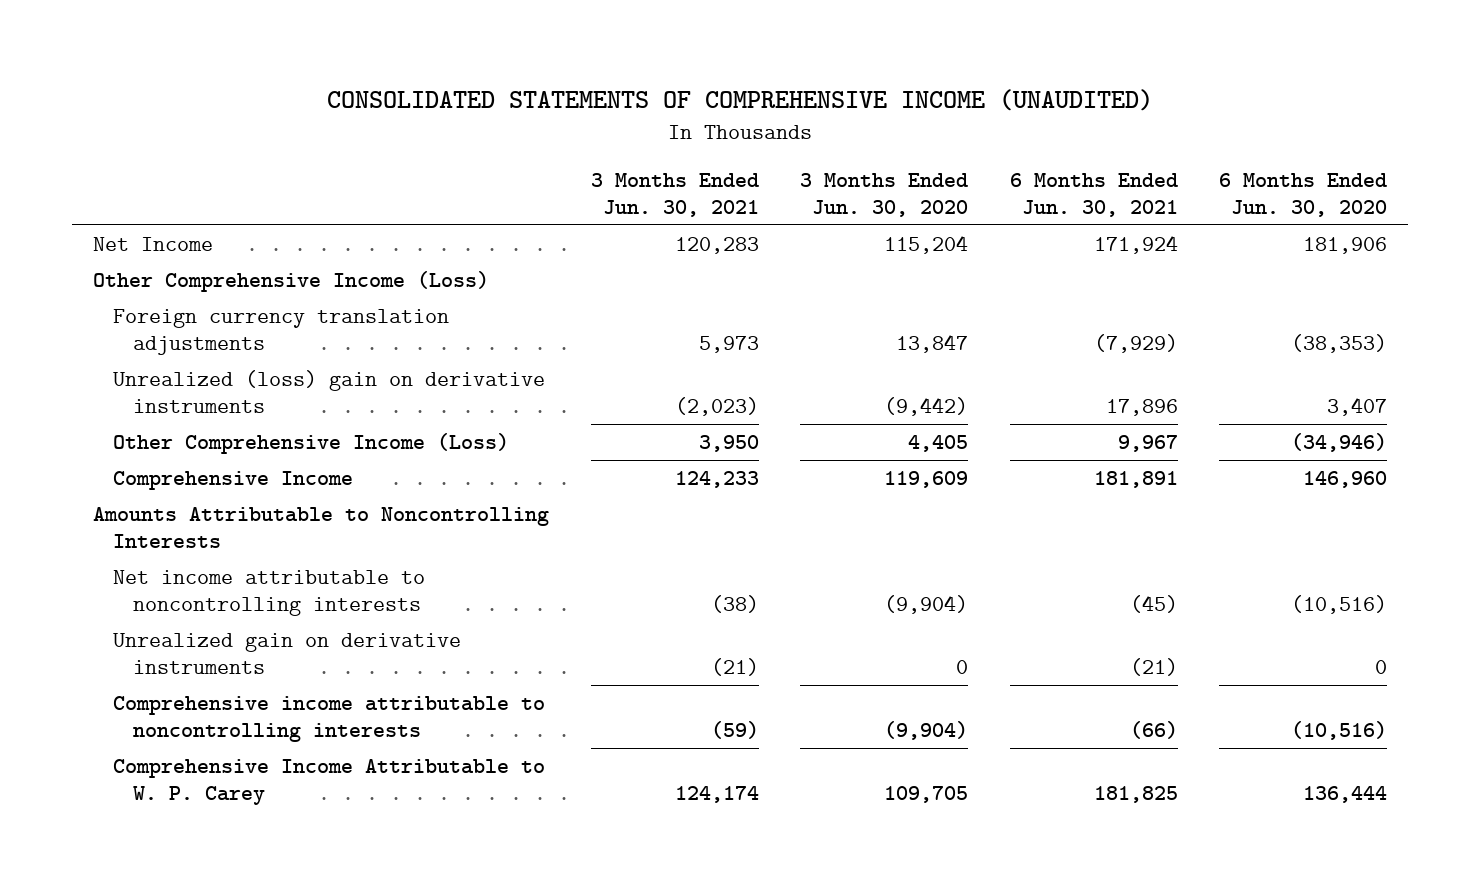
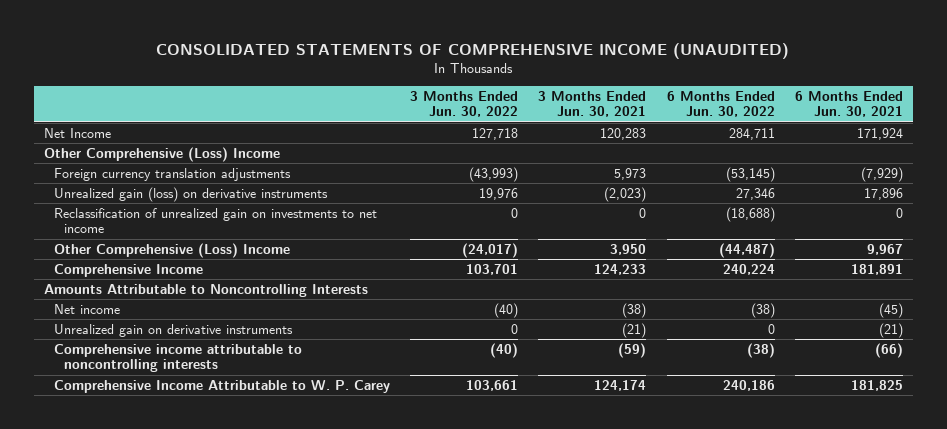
[800,172,969,217] 3 Months Ended Jun. 30, 2020 -> none
[1219,172,1388,217] 6 Months Ended Jun. 30, 2020 -> none
none -> [410,90,519,118] 3 Months Ended Jun. 30, 2022
none -> [666,90,775,118] 6 Months Ended Jun. 30, 2022
[93,271,490,293] Other Comprehensive Income (Loss) -> [43,146,280,162] Other Comprehensive (Loss) Income
[113,370,546,414] Unrealized (loss) gain on derivative instruments -> [53,186,328,202] Unrealized gain (loss) on derivative instruments
none -> [53,207,377,234] Reclassification of unrealized gain on investments to net income
[113,433,510,455] Other Comprehensive Income (Loss) -> [53,242,290,258] Other Comprehensive (Loss) Income
[113,570,426,617] Net income attributable to noncontrolling interests -> [53,303,120,314] Net income

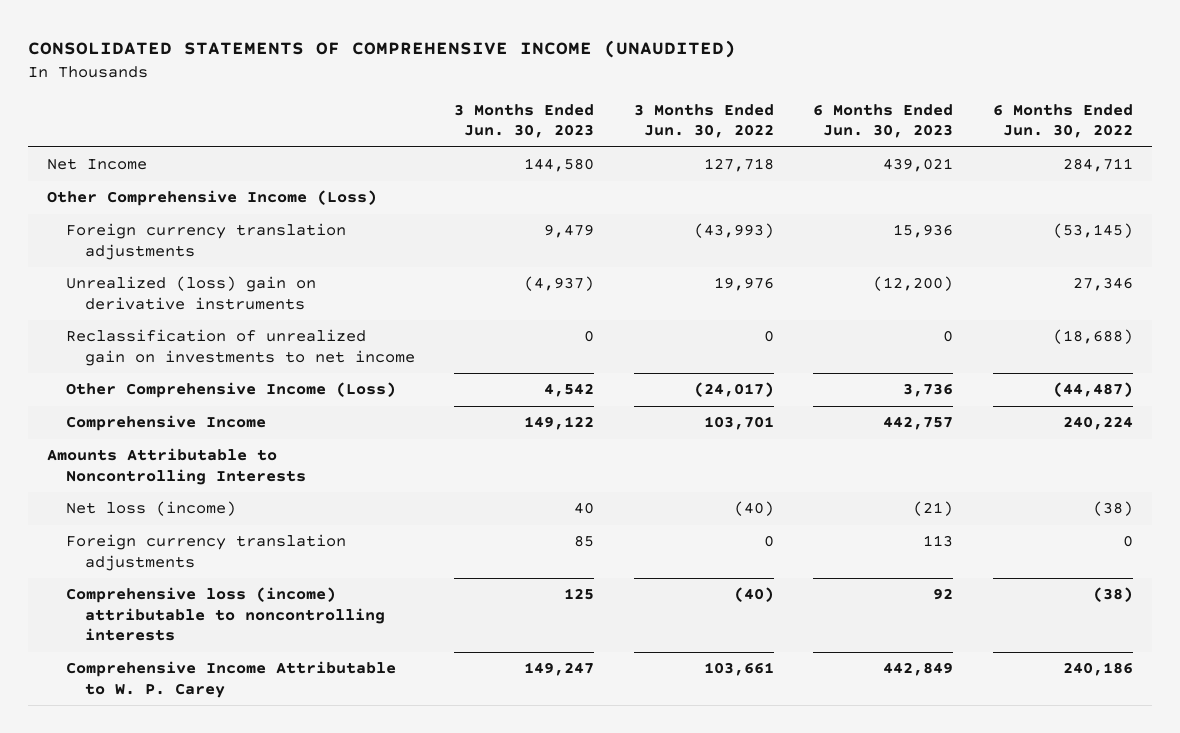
[538,90,647,118] 3 Months Ended Jun. 30, 2021 -> none
[794,90,903,118] 6 Months Ended Jun. 30, 2021 -> none
none -> [454,103,595,139] 3 Months Ended Jun. 30, 2023
none -> [813,103,954,139] 6 Months Ended Jun. 30, 2023
[43,146,280,162] Other Comprehensive (Loss) Income -> [47,190,378,207] Other Comprehensive Income (Loss)
[53,186,328,202] Unrealized gain (loss) on derivative instruments -> [66,276,317,310] Unrealized (loss) gain on derivative instruments
[53,242,290,258] Other Comprehensive (Loss) Income -> [66,382,397,399] Other Comprehensive Income (Loss)
[53,323,293,337] Unrealized gain on derivative instruments -> none
[53,303,120,314] Net income -> [66,501,237,517] Net loss (income)
none -> [66,534,347,571] Foreign currency translation adjustments
[53,343,302,373] Comprehensive income attributable to noncontrolling interests -> [66,587,385,642] Comprehensive loss (income) attributable to noncontrolling interests

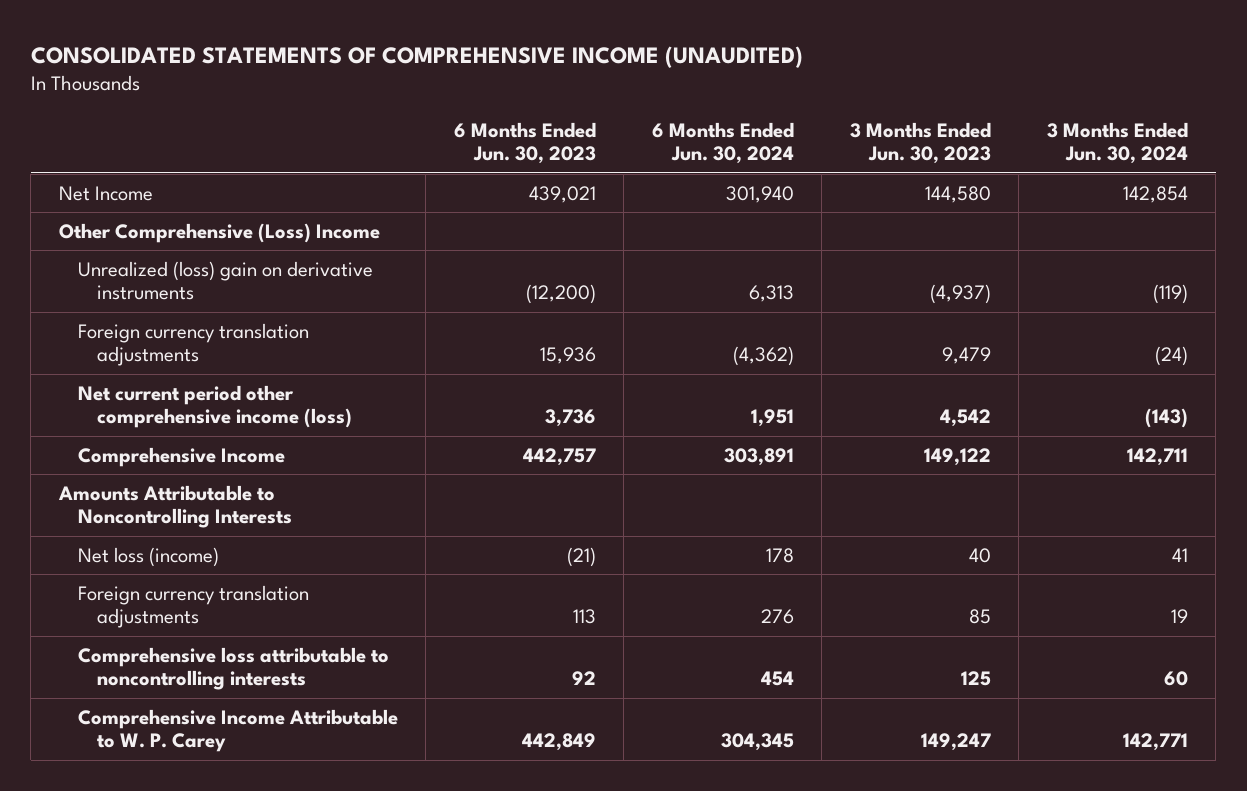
[633,103,774,139] 3 Months Ended Jun. 30, 2022 -> none
[992,103,1133,139] 6 Months Ended Jun. 30, 2022 -> none
none -> [651,121,794,165] 6 Months Ended Jun. 30, 2024
none -> [1046,121,1188,165] 3 Months Ended Jun. 30, 2024
[47,190,378,207] Other Comprehensive Income (Loss) -> [58,222,380,243] Other Comprehensive (Loss) Income
[66,329,415,366] Reclassification of unrealized gain on investments to net income -> none
[66,223,347,260] Foreign currency translation adjustments -> [77,322,309,367] Foreign currency translation adjustments
[66,382,397,399] Other Comprehensive Income (Loss) -> [77,384,352,429] Net current period other comprehensive income (loss)
[66,587,385,642] Comprehensive loss (income) attributable to noncontrolling interests -> [77,646,389,691] Comprehensive loss attributable to noncontrolling interests

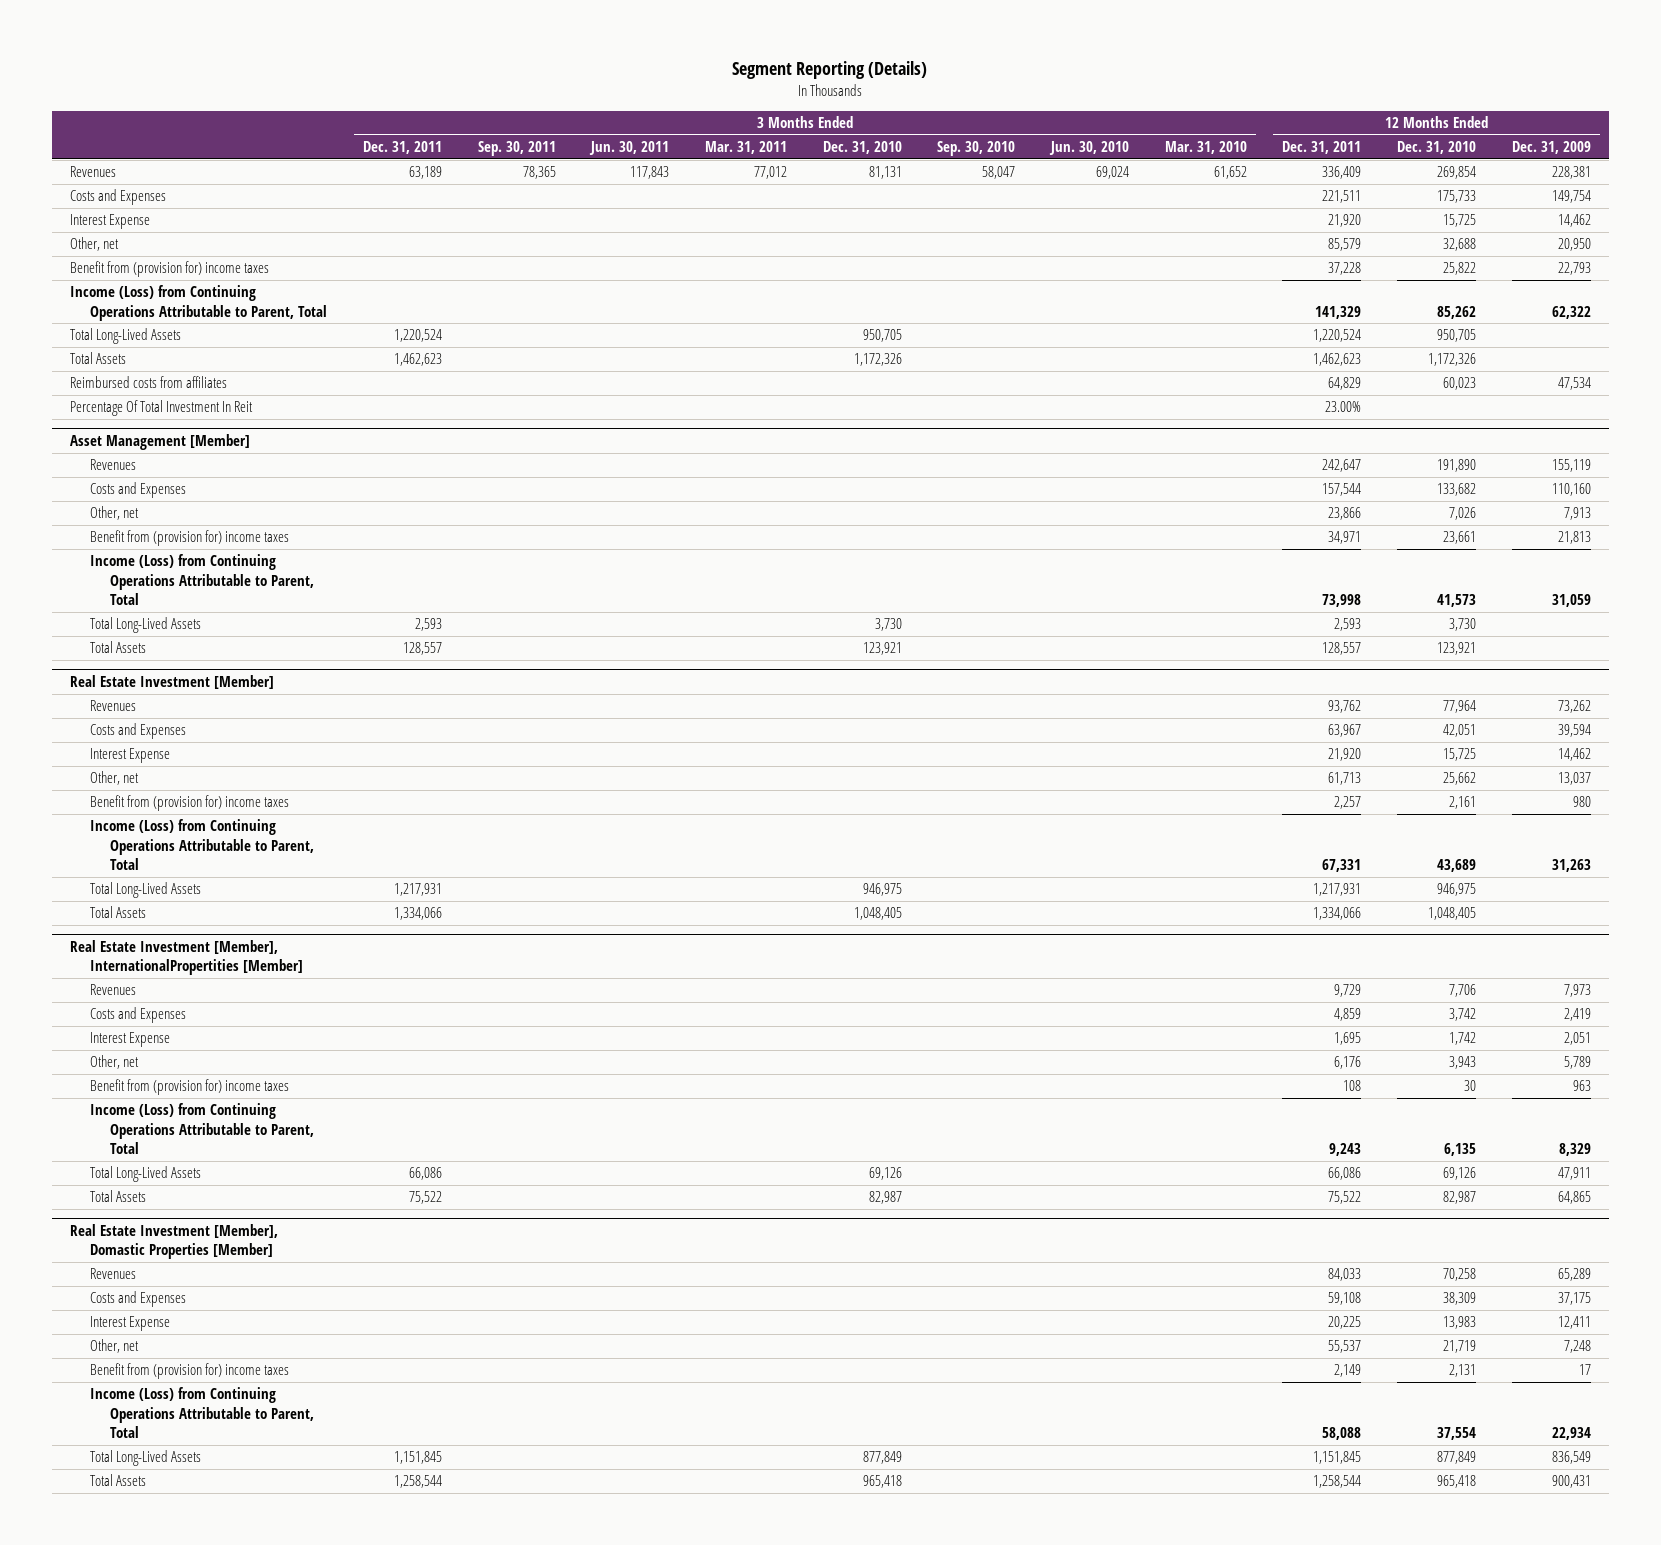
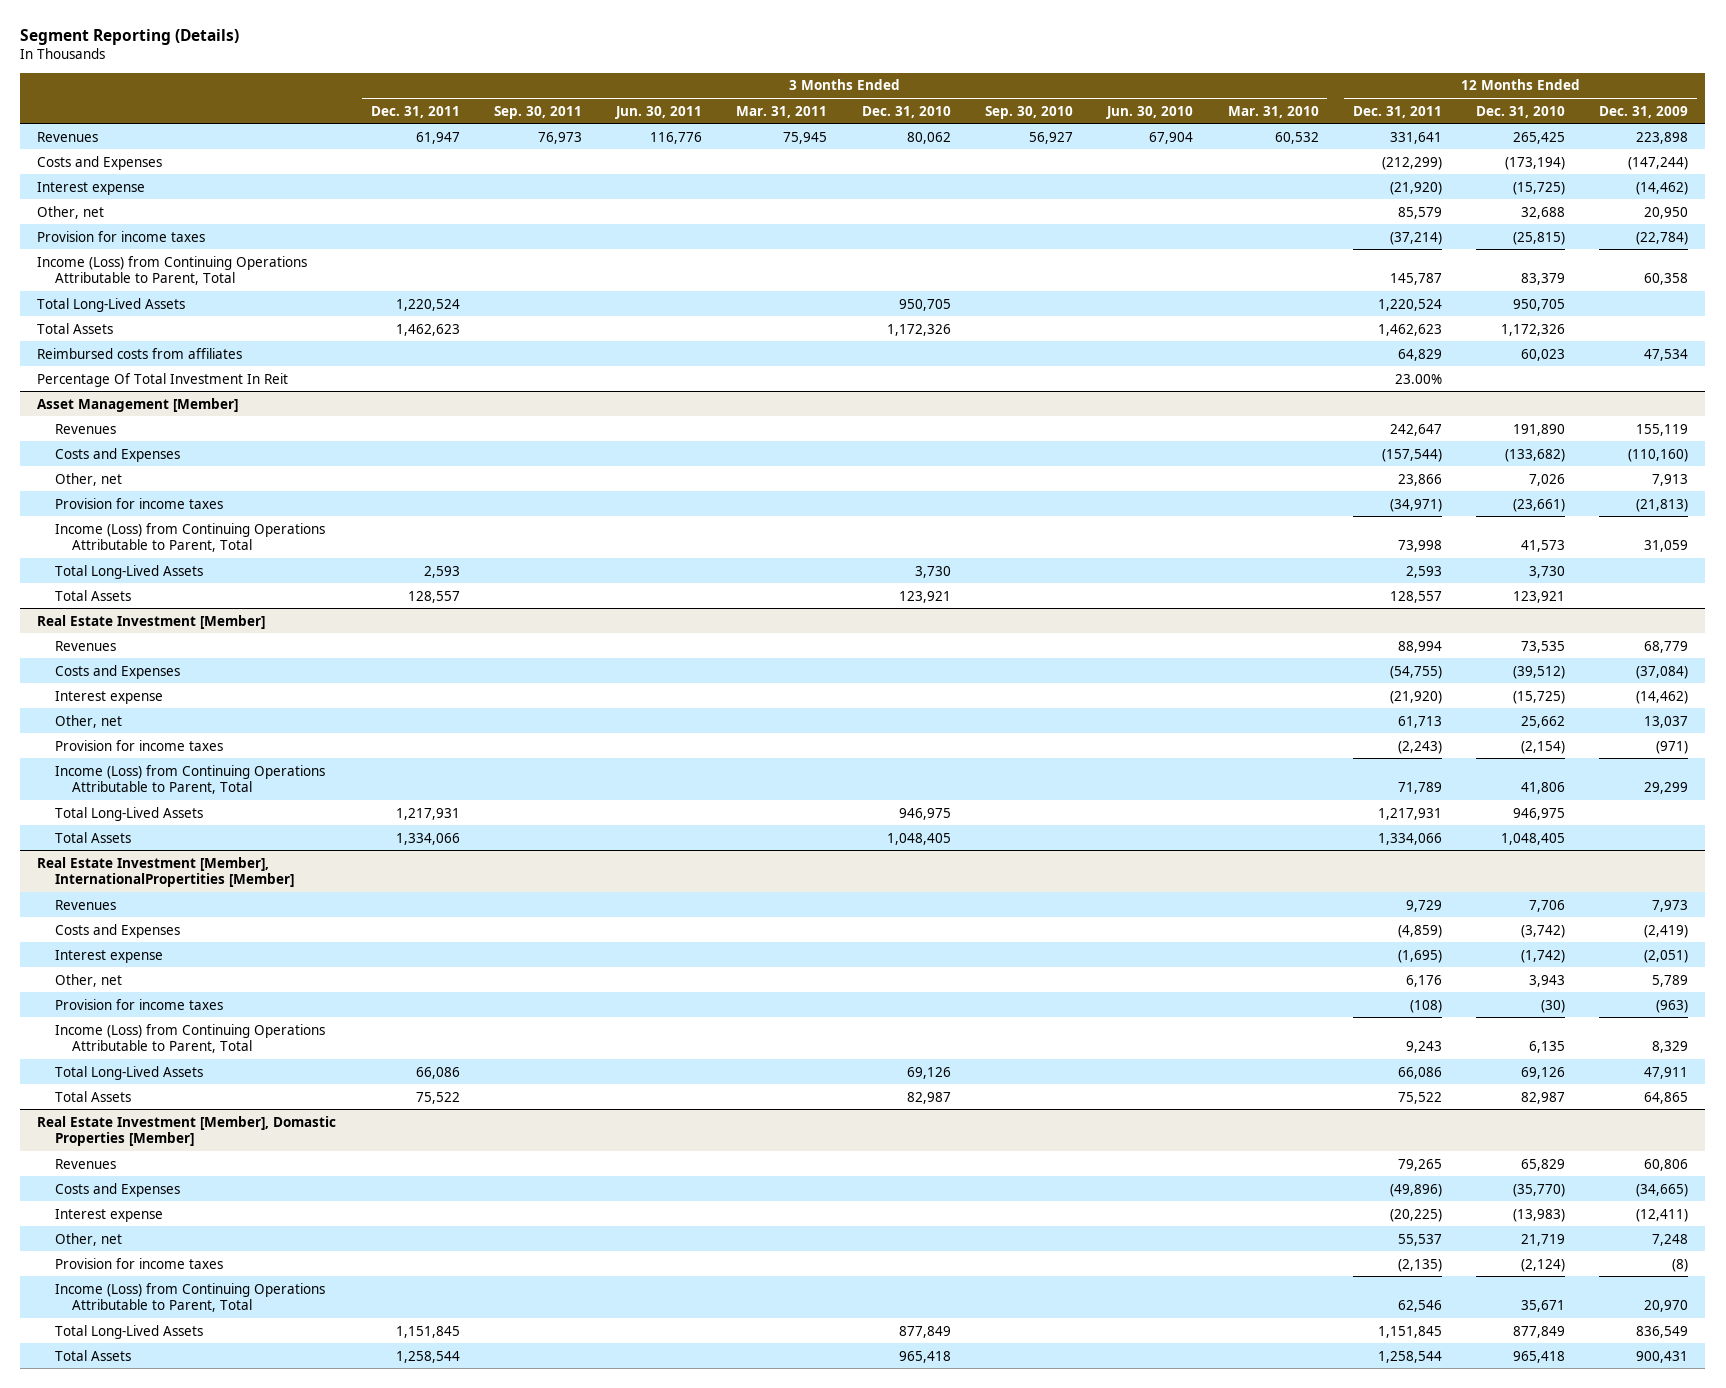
[408,166,442,180] 63,189 -> [415,131,460,144] 61,947
[522,166,556,180] 78,365 -> [537,131,582,144] 76,973
[630,166,670,180] 117,843 -> [650,131,703,144] 116,776
[753,166,787,180] 77,012 -> [783,131,828,144] 75,945
[868,166,902,180] 81,131 -> [906,131,951,144] 80,062
[982,166,1016,180] 58,047 -> [1028,131,1073,144] 56,927
[1095,166,1129,180] 69,024 -> [1149,131,1194,144] 67,904
[1213,166,1247,180] 61,652 -> [1274,131,1319,144] 60,532
[1322,166,1362,180] 336,409 -> [1389,131,1442,144] 331,641
[1437,166,1477,180] 269,854 -> [1513,131,1566,144] 265,425
[1551,166,1591,180] 228,381 -> [1636,131,1689,144] 223,898
[1322,190,1362,204] 221,511 -> [1381,156,1442,170] (212,299)
[1437,190,1477,204] 175,733 -> [1505,156,1566,170] (173,194)
[1551,190,1591,204] 149,754 -> [1628,156,1689,170] (147,244)
[69,214,150,230] Interest Expense -> [37,181,146,195] Interest expense
[1328,214,1362,228] 21,920 -> [1389,181,1442,195] (21,920)
[1443,214,1477,228] 15,725 -> [1513,181,1566,195] (15,725)
[1557,214,1591,228] 14,462 -> [1636,181,1689,195] (14,462)
[69,261,269,278] Benefit from (provision for) income taxes -> [37,230,206,242] Provision for income taxes
[1328,262,1362,276] 37,228 -> [1389,231,1442,245] (37,214)
[1443,262,1477,276] 25,822 -> [1513,231,1566,245] (25,815)
[1557,262,1591,276] 22,793 -> [1636,231,1689,245] (22,784)
[1315,305,1362,319] 141,329 -> [1389,273,1442,286] 145,787
[1437,305,1477,319] 85,262 -> [1521,273,1566,286] 83,379
[1551,305,1591,319] 62,322 -> [1644,273,1689,286] 60,358
[1322,483,1362,497] 157,544 -> [1381,448,1442,462] (157,544)
[1437,483,1477,497] 133,682 -> [1505,448,1566,462] (133,682)
[1551,483,1591,497] 110,160 -> [1628,448,1689,462] (110,160)
[90,530,290,547] Benefit from (provision for) income taxes -> [54,497,223,509] Provision for income taxes
[1328,531,1362,545] 34,971 -> [1389,498,1442,512] (34,971)
[1443,531,1477,545] 23,661 -> [1513,498,1566,512] (23,661)
[1557,531,1591,545] 21,813 -> [1636,498,1689,512] (21,813)
[1328,700,1362,714] 93,762 -> [1397,640,1442,653] 88,994
[1443,700,1477,714] 77,964 -> [1521,640,1566,653] 73,535
[1557,700,1591,714] 73,262 -> [1644,640,1689,653] 68,779
[1328,724,1362,738] 63,967 -> [1389,665,1442,679] (54,755)
[1443,724,1477,738] 42,051 -> [1513,665,1566,679] (39,512)
[1557,724,1591,738] 39,594 -> [1636,665,1689,679] (37,084)
[90,748,171,764] Interest Expense -> [54,690,163,704] Interest expense
[1328,748,1362,762] 21,920 -> [1389,690,1442,704] (21,920)
[1443,748,1477,762] 15,725 -> [1513,690,1566,704] (15,725)
[1557,748,1591,762] 14,462 -> [1636,690,1689,704] (14,462)
[90,795,290,812] Benefit from (provision for) income taxes -> [54,739,223,751] Provision for income taxes
[1334,796,1362,810] 2,257 -> [1397,740,1442,754] (2,243)
[1449,796,1477,810] 2,161 -> [1521,740,1566,754] (2,154)
[1572,796,1591,808] 980 -> [1656,740,1689,754] (971)
[1322,859,1362,873] 67,331 -> [1397,782,1442,795] 71,789
[1437,859,1477,873] 43,689 -> [1521,782,1566,795] 41,806
[1551,859,1591,873] 31,263 -> [1644,782,1689,795] 29,299
[1334,1008,1362,1022] 4,859 -> [1397,924,1442,938] (4,859)
[1449,1008,1477,1022] 3,742 -> [1521,924,1566,938] (3,742)
[1563,1008,1591,1022] 2,419 -> [1644,924,1689,938] (2,419)
[90,1032,171,1048] Interest Expense -> [54,949,163,963] Interest expense
[1334,1032,1362,1046] 1,695 -> [1397,949,1442,963] (1,695)
[1449,1032,1477,1046] 1,742 -> [1521,949,1566,963] (1,742)
[1563,1032,1591,1046] 2,051 -> [1644,949,1689,963] (2,051)
[90,1079,290,1096] Benefit from (provision for) income taxes -> [54,998,223,1010] Provision for income taxes
[1343,1080,1362,1092] 108 -> [1409,999,1442,1013] (108)
[1464,1080,1477,1092] 30 -> [1541,999,1566,1013] (30)
[1572,1080,1591,1092] 963 -> [1656,999,1689,1013] (963)
[1328,1268,1362,1282] 84,033 -> [1397,1158,1442,1171] 79,265
[1443,1268,1477,1282] 70,258 -> [1521,1158,1566,1171] 65,829
[1557,1268,1591,1282] 65,289 -> [1644,1158,1689,1171] 60,806
[1328,1292,1362,1306] 59,108 -> [1389,1183,1442,1197] (49,896)
[1443,1292,1477,1306] 38,309 -> [1513,1183,1566,1197] (35,770)
[1557,1292,1591,1306] 37,175 -> [1636,1183,1689,1197] (34,665)
[90,1316,171,1332] Interest Expense -> [54,1208,163,1222] Interest expense
[1328,1316,1362,1330] 20,225 -> [1389,1208,1442,1222] (20,225)
[1443,1316,1477,1330] 13,983 -> [1513,1208,1566,1222] (13,983)
[1557,1316,1591,1330] 12,411 -> [1636,1208,1689,1222] (12,411)
[90,1363,290,1380] Benefit from (provision for) income taxes -> [54,1257,223,1269] Provision for income taxes
[1334,1364,1362,1378] 2,149 -> [1397,1258,1442,1272] (2,135)
[1449,1364,1477,1378] 2,131 -> [1521,1258,1566,1272] (2,124)
[1578,1364,1591,1376] 17 -> [1672,1258,1689,1272] (8)
[1322,1427,1362,1441] 58,088 -> [1397,1300,1442,1313] 62,546
[1437,1427,1477,1441] 37,554 -> [1521,1300,1566,1313] 35,671
[1551,1427,1591,1441] 22,934 -> [1644,1300,1689,1313] 20,970

